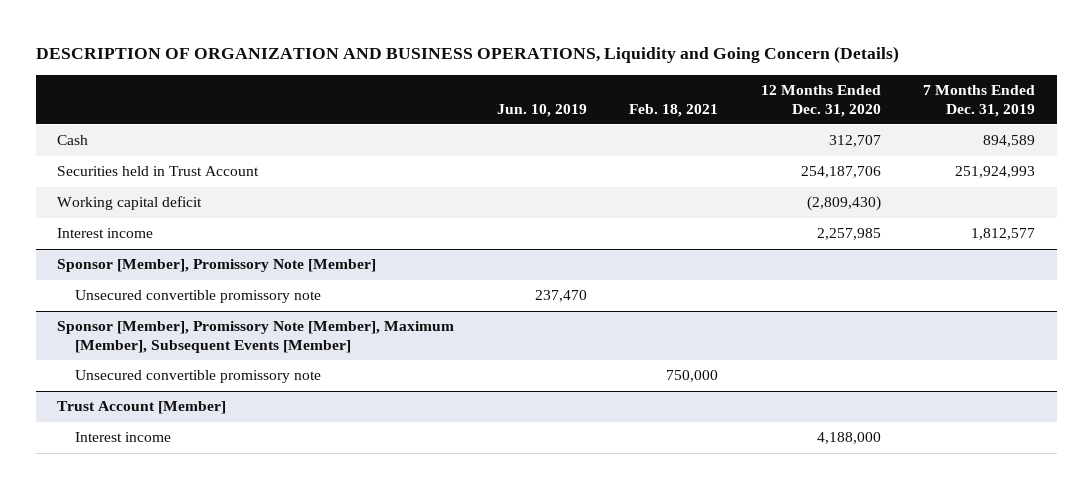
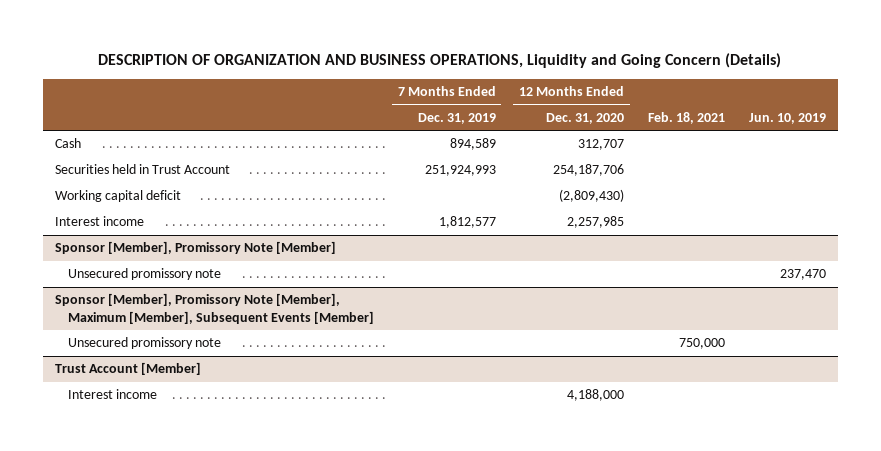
[74,290,321,304] Unsecured convertible promissory note -> [67,268,221,281] Unsecured promissory note
[74,370,321,384] Unsecured convertible promissory note -> [67,337,221,350] Unsecured promissory note

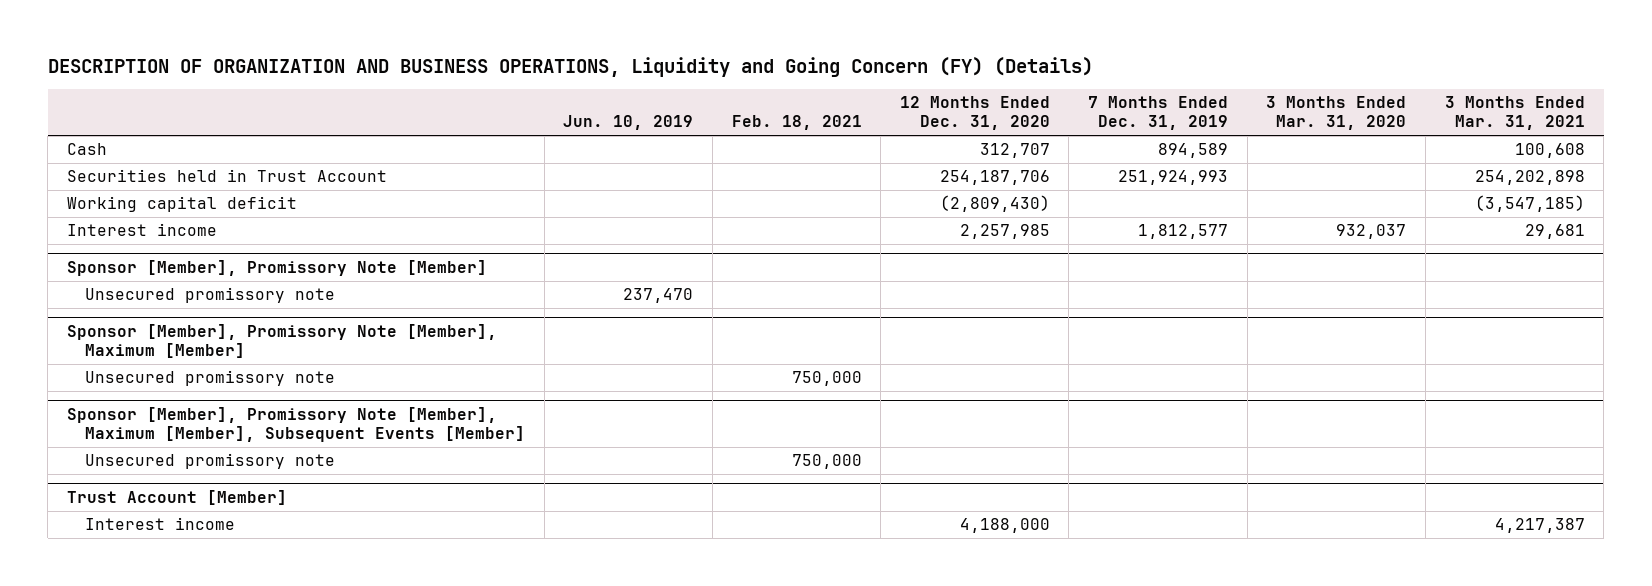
[98,52,782,68] DESCRIPTION OF ORGANIZATION AND BUSINESS OPERATIONS, Liquidity and Going Concern (Details) -> [47,56,1093,77] DESCRIPTION OF ORGANIZATION AND BUSINESS OPERATIONS, Liquidity and Going Concern (FY) (Details)
none -> [1266,96,1407,131] 3 Months Ended Mar. 31, 2020
none -> [1444,96,1585,131] 3 Months Ended Mar. 31, 2021
none -> [67,324,498,359] Sponsor [Member], Promissory Note [Member], Maximum [Member]
none -> [85,370,336,387] Unsecured promissory note

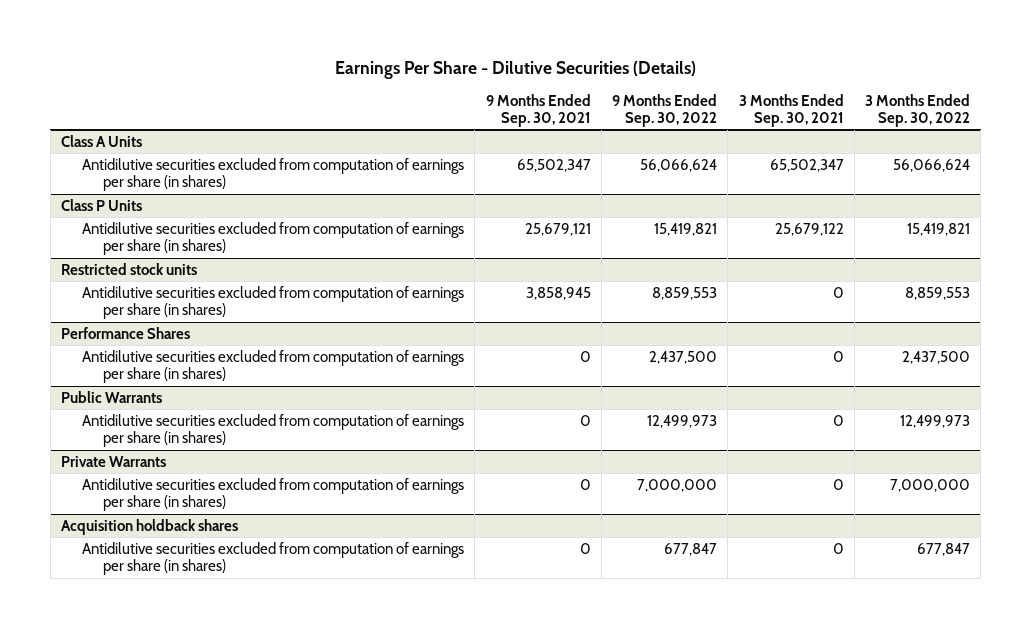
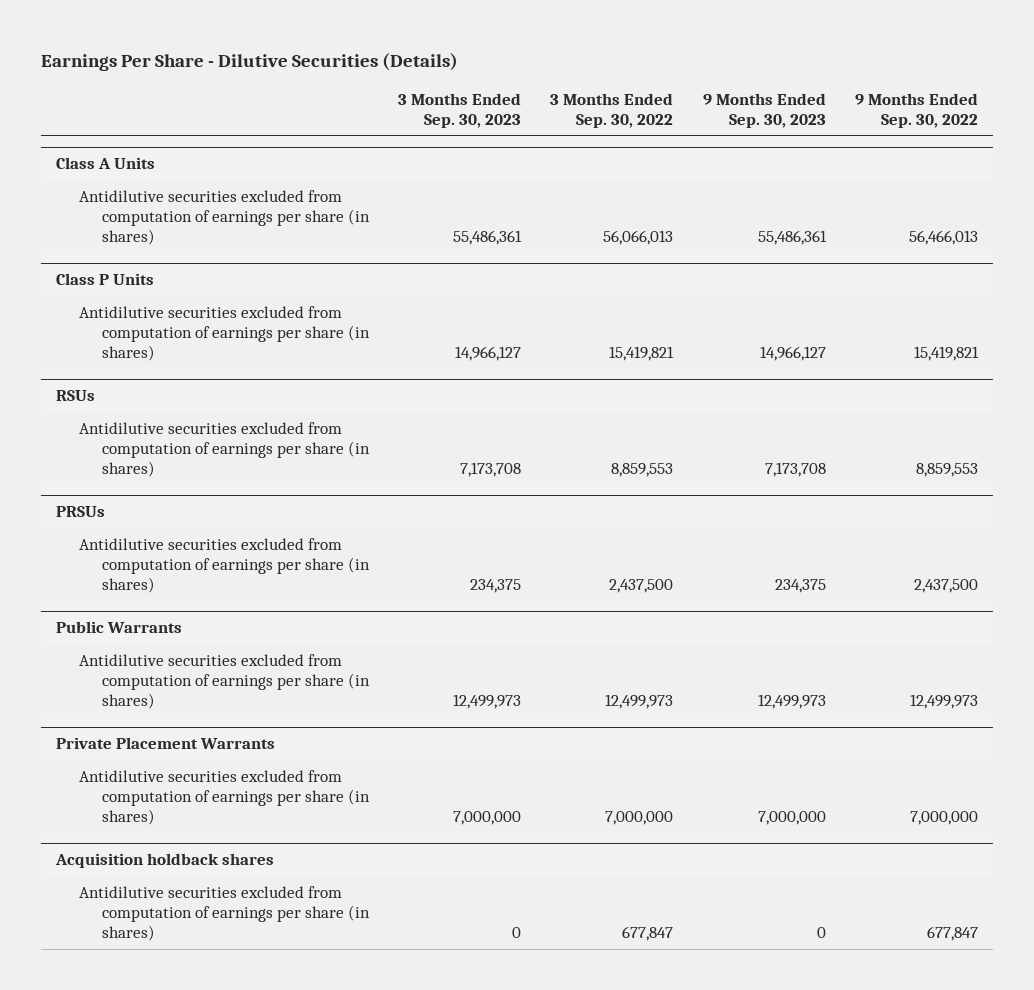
[485,93,591,128] 9 Months Ended Sep. 30, 2021 -> none
[738,93,844,128] 3 Months Ended Sep. 30, 2021 -> none
none -> [397,92,521,129] 3 Months Ended Sep. 30, 2023
none -> [702,92,826,129] 9 Months Ended Sep. 30, 2023
[640,158,718,172] 56,066,624 -> [909,230,979,246] 56,466,013
[893,158,971,172] 56,066,624 -> [603,230,674,246] 56,066,013
[61,262,198,275] Restricted stock units -> [55,390,95,402] RSUs
[61,326,191,339] Performance Shares -> [55,506,105,518] PRSUs
[61,455,167,467] Private Warrants -> [55,737,275,750] Private Placement Warrants

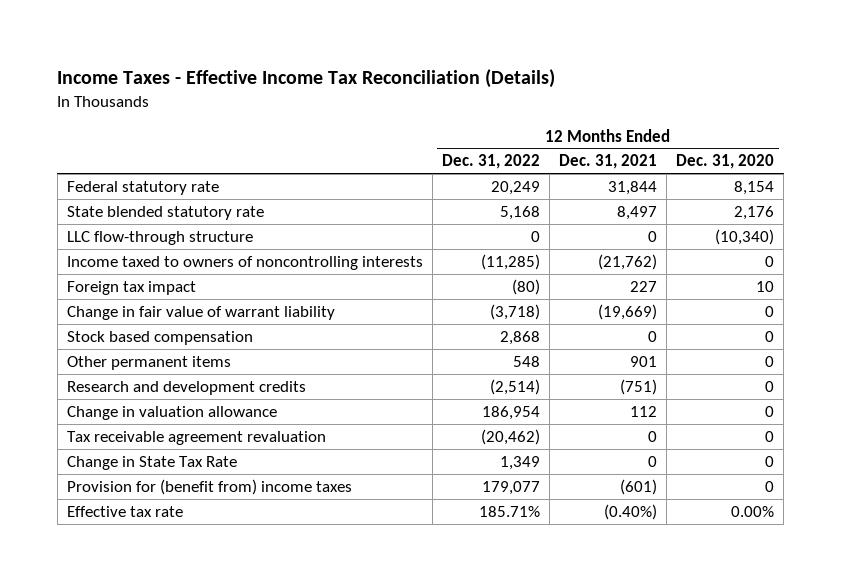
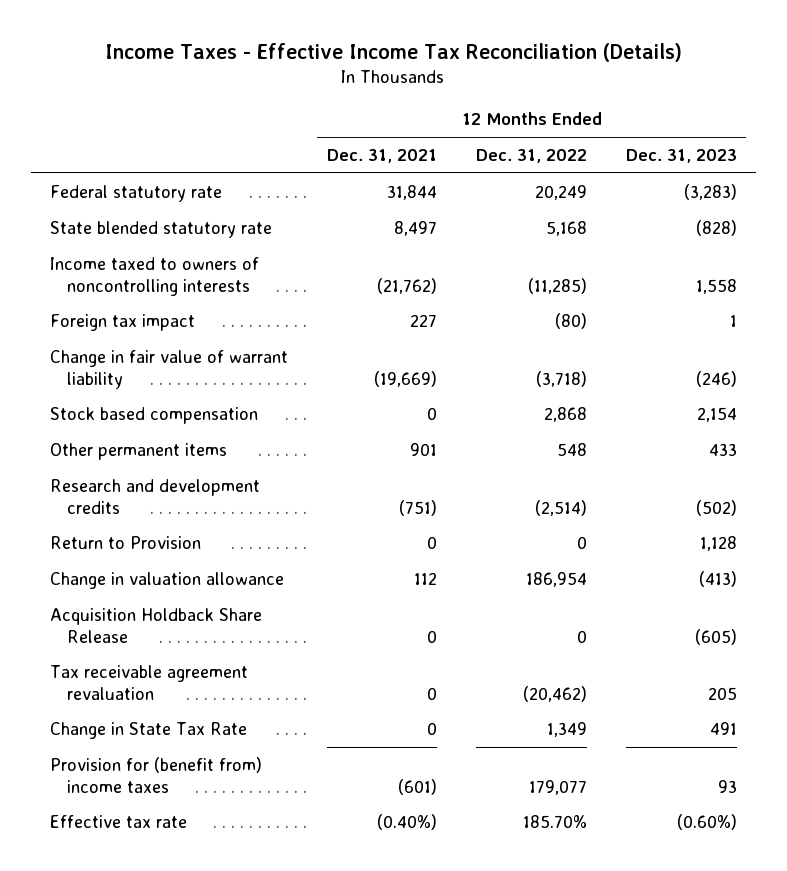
[676,154,775,170] Dec. 31, 2020 -> none
none -> [625,149,737,164] Dec. 31, 2023
[66,230,253,245] LLC flow-through structure -> none
none -> [50,535,202,549] Return to Provision
none -> [50,607,263,643] Acquisition Holdback Share Release
[478,505,540,517] 185.71% -> [522,814,587,828] 185.70%

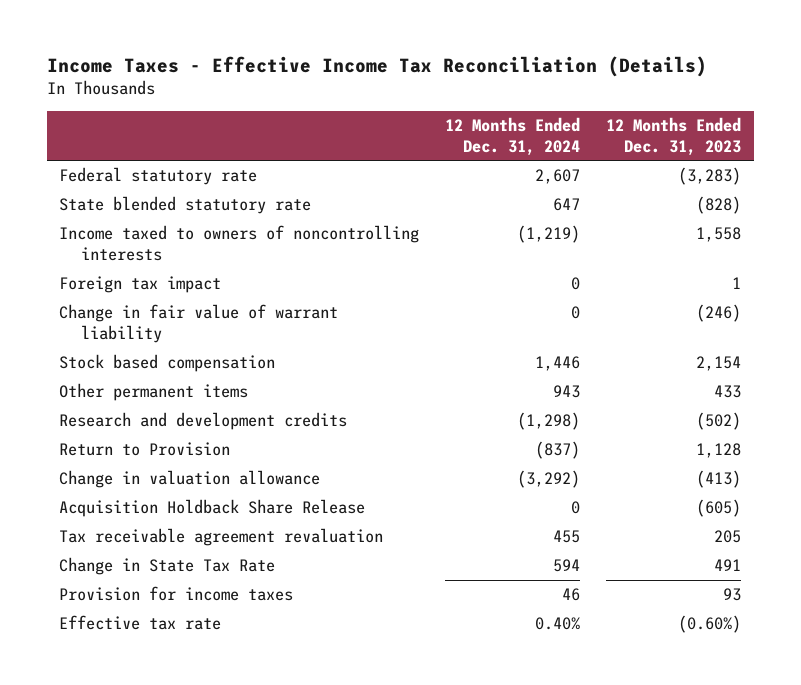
[326,149,437,164] Dec. 31, 2021 -> none
[475,149,587,164] Dec. 31, 2022 -> none
none -> [445,117,581,156] 12 Months Ended Dec. 31, 2024
[50,756,263,793] Provision for (benefit from) income taxes -> [59,586,294,602] Provision for income taxes

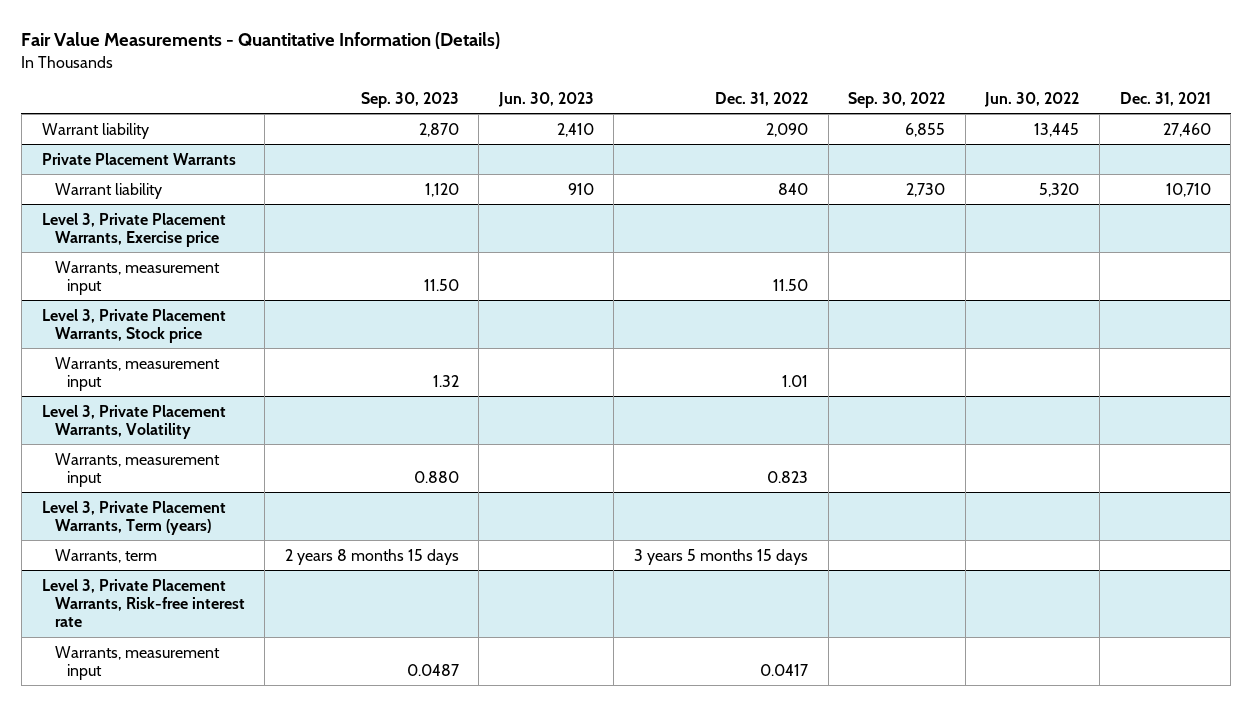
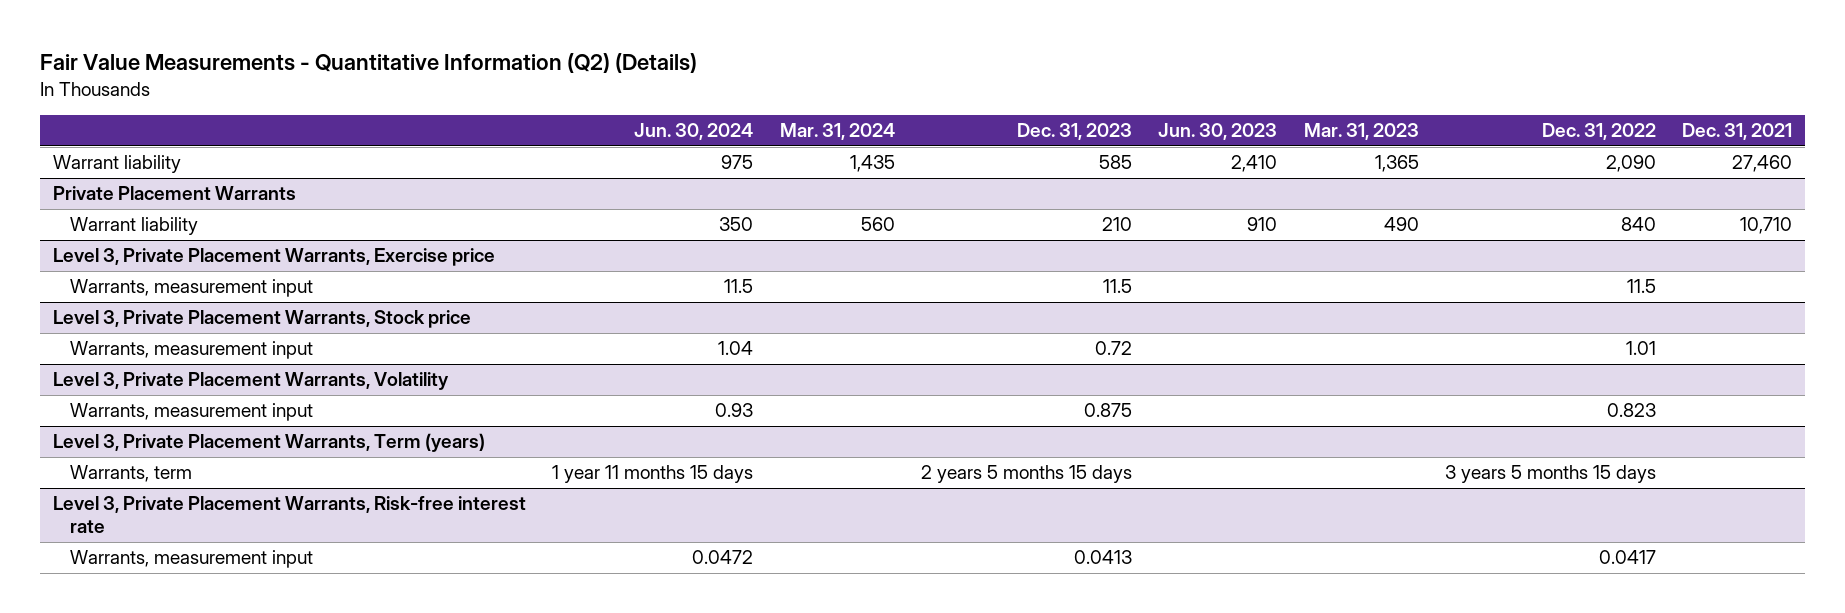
[21,32,501,50] Fair Value Measurements - Quantitative Information (Details) -> [39,52,697,73] Fair Value Measurements - Quantitative Information (Q2) (Details)
[360,92,459,109] Sep. 30, 2023 -> none
[848,92,946,109] Sep. 30, 2022 -> none
[984,92,1080,108] Jun. 30, 2022 -> none
none -> [634,123,754,141] Jun. 30, 2024
none -> [779,123,895,141] Mar. 31, 2024
none -> [1017,123,1133,141] Dec. 31, 2023
none -> [1303,123,1419,141] Mar. 31, 2023
[773,278,809,291] 11.50 -> [1626,279,1656,294] 11.5

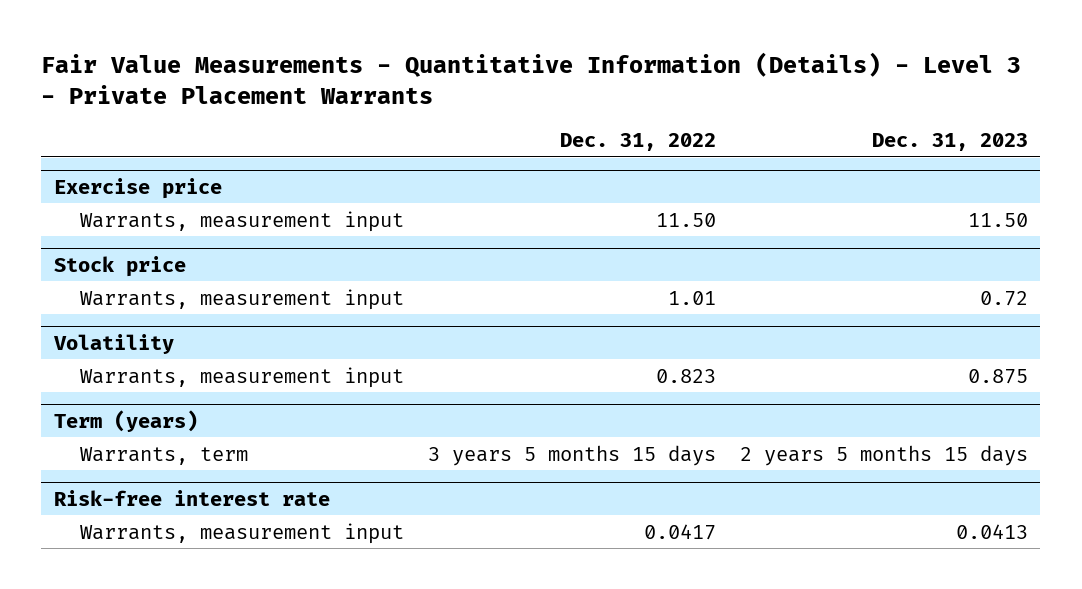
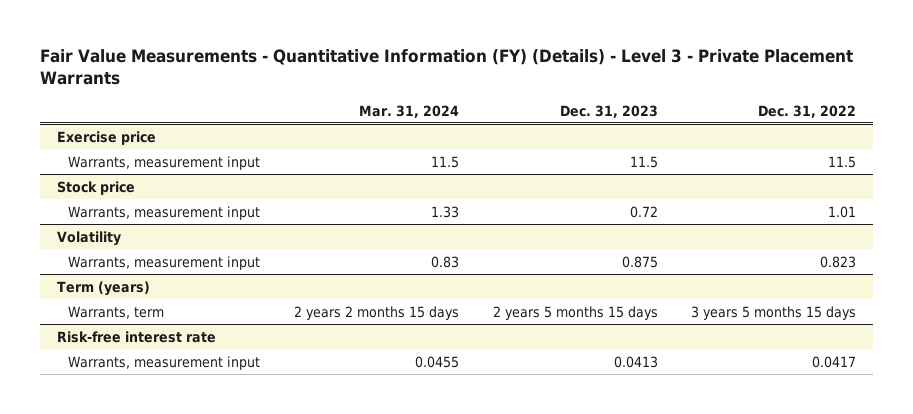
[41,51,1022,104] Fair Value Measurements - Quantitative Information (Details) - Level 3 - Private Placement Warrants -> [39,48,853,85] Fair Value Measurements - Quantitative Information (FY) (Details) - Level 3 - Private Placement Warrants
none -> [358,104,459,118] Mar. 31, 2024
[655,212,716,227] 11.50 -> [828,155,857,168] 11.5
[968,212,1029,227] 11.50 -> [629,155,658,168] 11.5

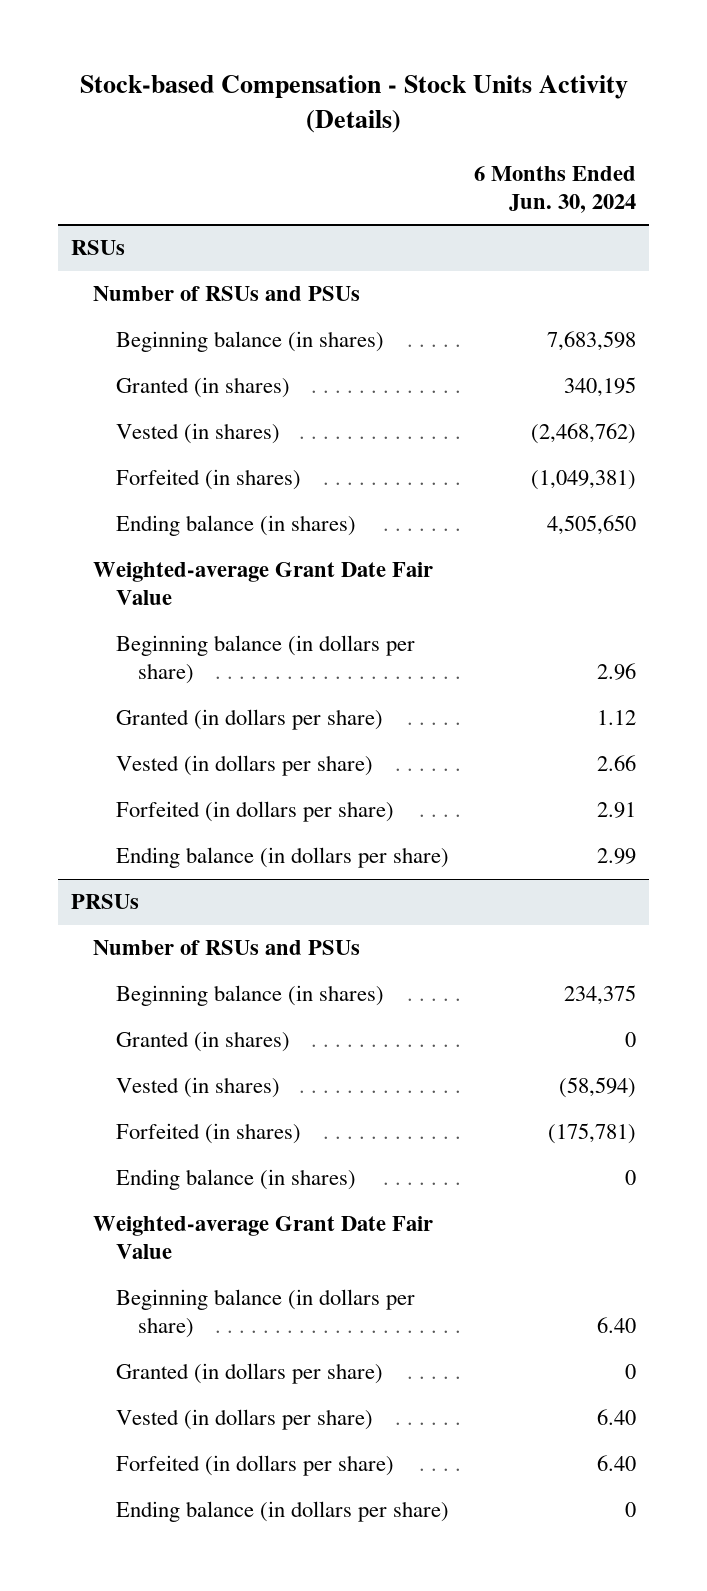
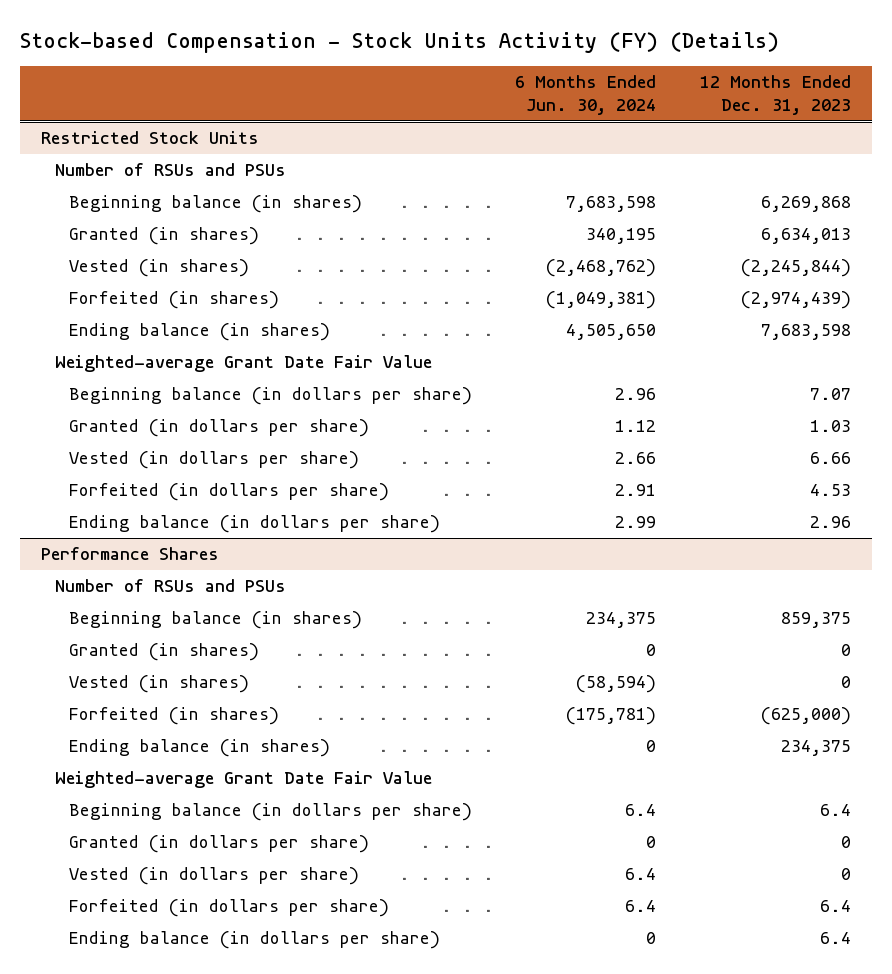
[79,75,628,134] Stock-based Compensation - Stock Units Activity (Details) -> [19,32,779,54] Stock-based Compensation - Stock Units Activity (FY) (Details)
none -> [699,75,851,116] 12 Months Ended Dec. 31, 2023
[71,240,126,256] RSUs -> [41,131,260,145] Restricted Stock Units
[71,894,140,910] PRSUs -> [41,547,220,561] Performance Shares
[597,1317,637,1334] 6.40 -> [625,804,657,817] 6.4
[597,1409,637,1426] 6.40 -> [625,868,657,881] 6.4
[597,1455,637,1472] 6.40 -> [625,900,657,913] 6.4

